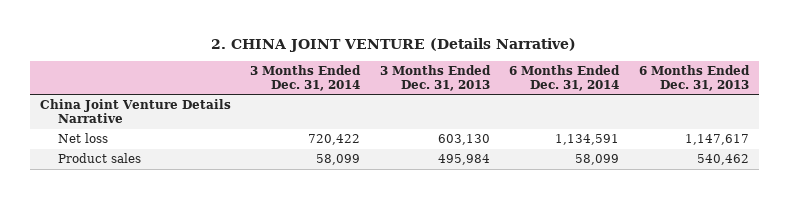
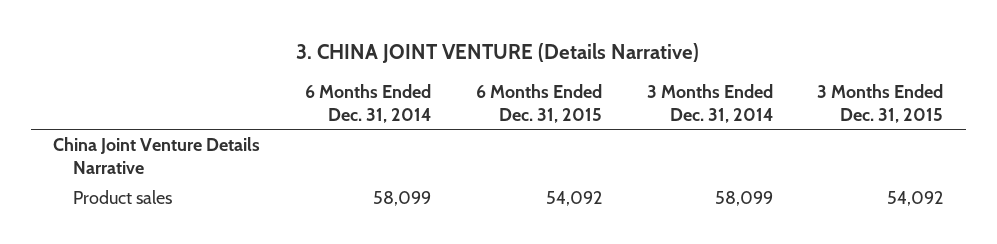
[211,37,577,52] 2. CHINA JOINT VENTURE (Details Narrative) -> [296,42,700,63] 3. CHINA JOINT VENTURE (Details Narrative)
[379,64,491,91] 3 Months Ended Dec. 31, 2013 -> none
[638,64,750,91] 6 Months Ended Dec. 31, 2013 -> none
none -> [475,83,602,123] 6 Months Ended Dec. 31, 2015
none -> [817,83,944,123] 3 Months Ended Dec. 31, 2015
[58,133,109,144] Net loss -> none

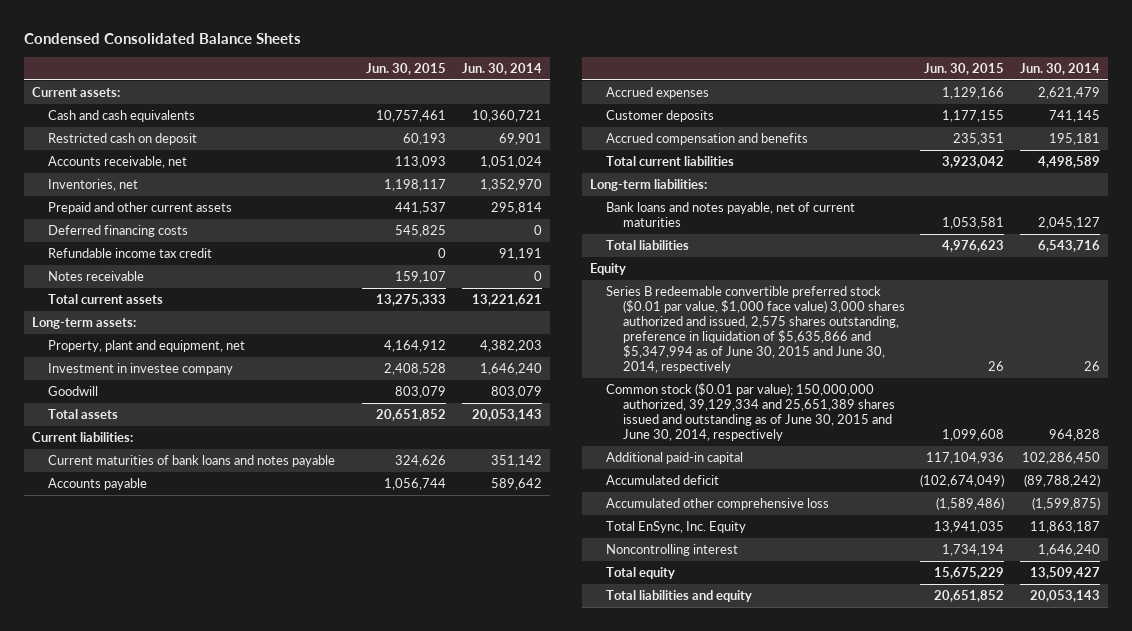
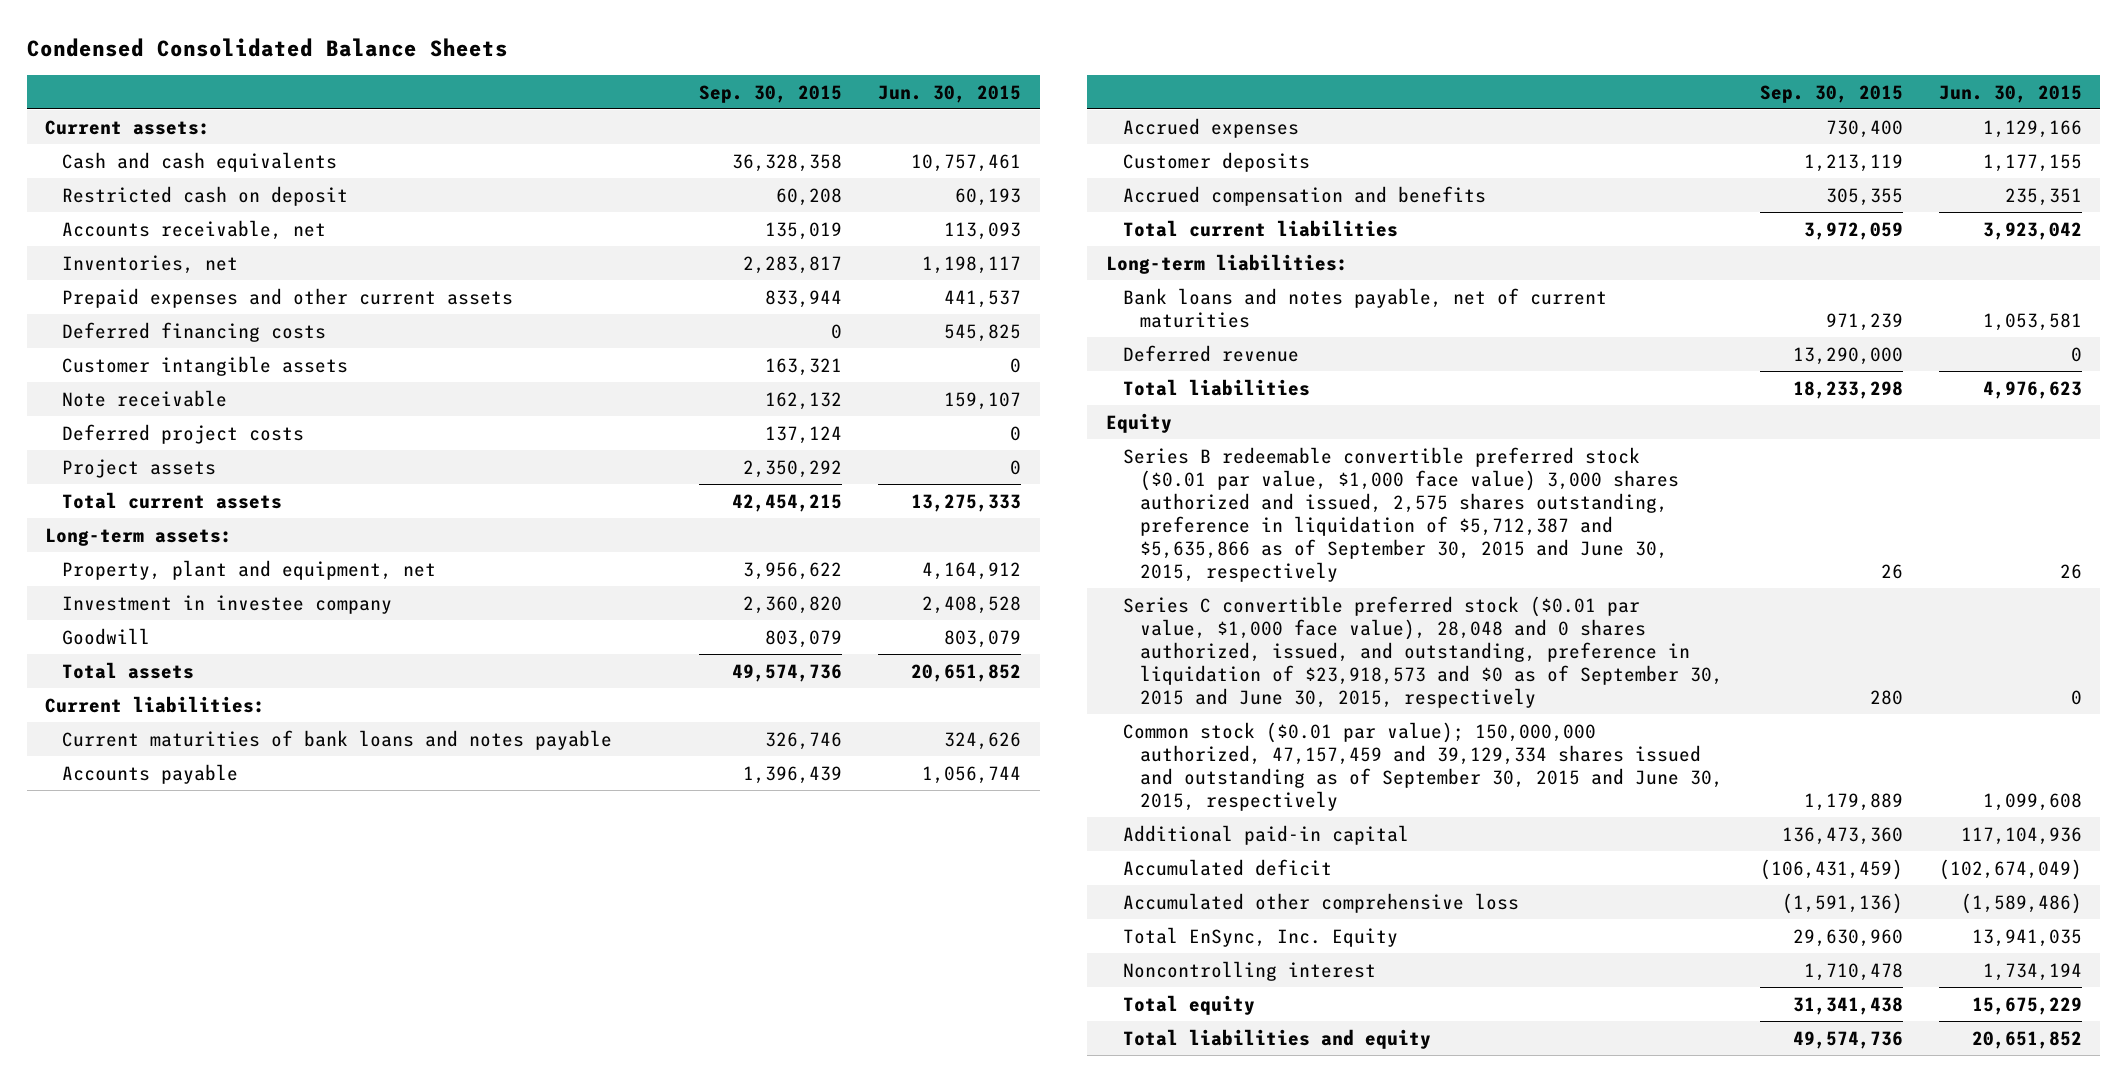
[461,62,542,75] Jun. 30, 2014 -> none
none -> [699,84,843,103] Sep. 30, 2015
[48,202,233,215] Prepaid and other current assets -> [62,287,514,308] Prepaid expenses and other current assets
[48,248,213,259] Refundable income tax credit -> none
none -> [62,355,349,376] Customer intangible assets
[48,271,145,282] Notes receivable -> [62,389,228,407] Note receivable
none -> [62,423,305,444] Deferred project costs
none -> [62,458,217,478] Project assets
none -> [1122,344,1299,362] Deferred revenue
[606,286,905,373] Series B redeemable convertible preferred stock ($0.01 par value, $1,000 face value) 3,000 shares authorized and issued, 2,575 shares outstanding, preference in liquidation of $5,635,866 and $5,347,994 as of June 30, 2015 and June 30, 2014, respectively -> [1122,446,1680,582] Series B redeemable convertible preferred stock ($0.01 par value, $1,000 face value) 3,000 shares authorized and issued, 2,575 shares outstanding, preference in liquidation of $5,712,387 and $5,635,866 as of September 30, 2015 and June 30, 2015, respectively
none -> [1122,595,1724,708] Series C convertible preferred stock ($0.01 par value, $1,000 face value), 28,048 and 0 shares authorized, issued, and outstanding, preference in liquidation of $23,918,573 and $0 as of September 30, 2015 and June 30, 2015, respectively
[606,383,895,441] Common stock ($0.01 par value); 150,000,000 authorized, 39,129,334 and 25,651,389 shares issued and outstanding as of June 30, 2015 and June 30, 2014, respectively -> [1122,721,1724,811] Common stock ($0.01 par value); 150,000,000 authorized, 47,157,459 and 39,129,334 shares issued and outstanding as of September 30, 2015 and June 30, 2015, respectively

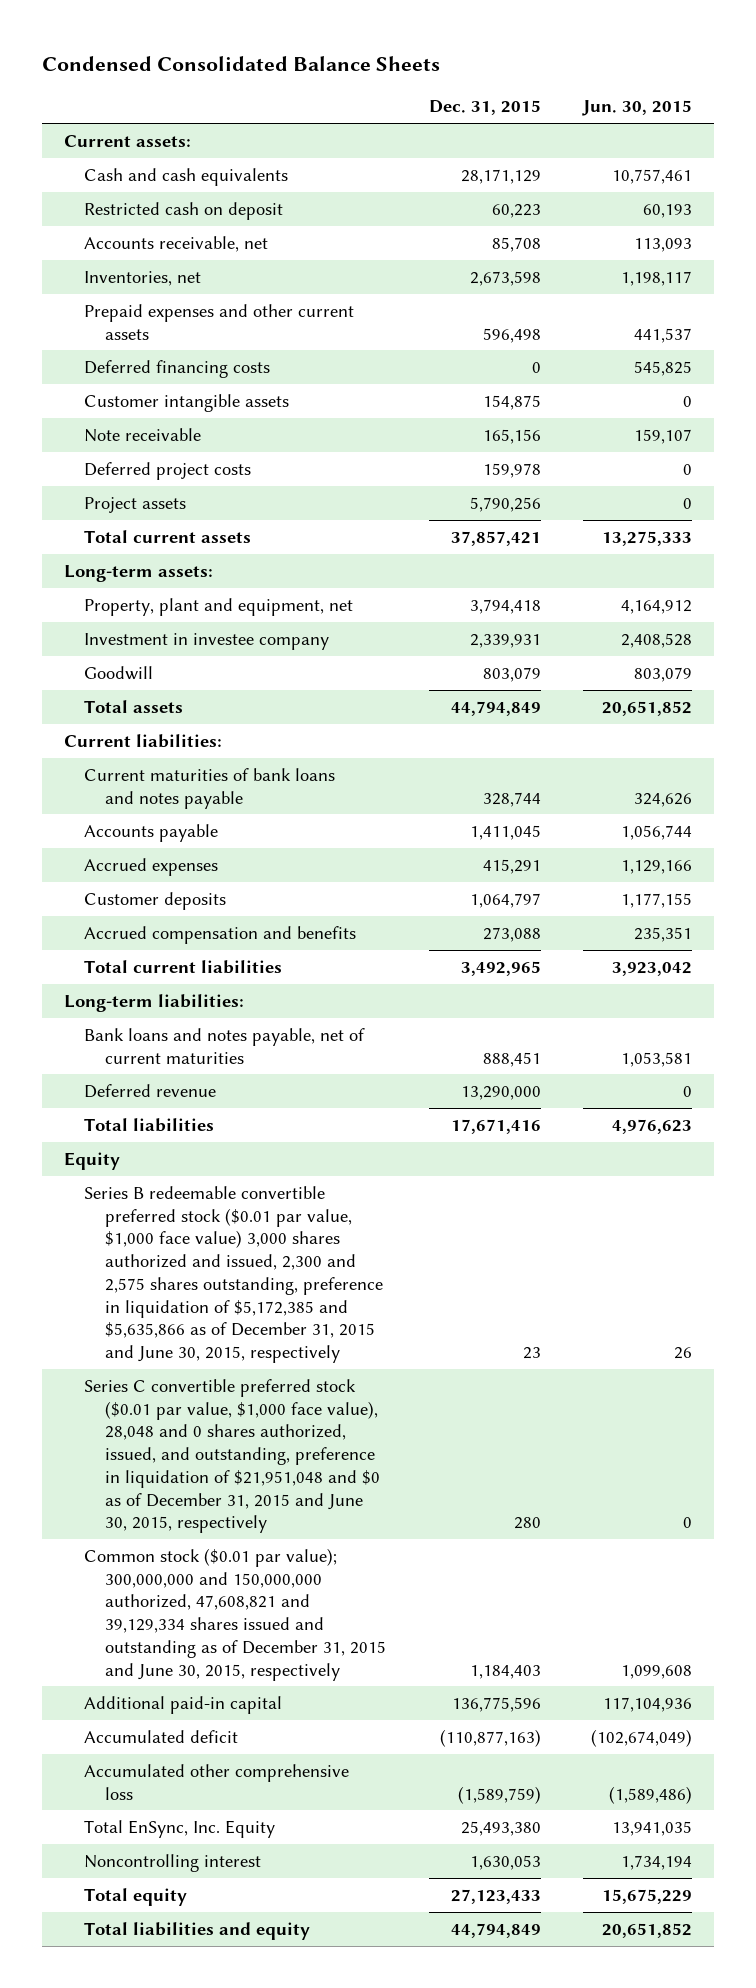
[699,84,843,103] Sep. 30, 2015 -> none
none -> [428,100,541,116] Dec. 31, 2015
[1122,446,1680,582] Series B redeemable convertible preferred stock ($0.01 par value, $1,000 face value) 3,000 shares authorized and issued, 2,575 shares outstanding, preference in liquidation of $5,712,387 and $5,635,866 as of September 30, 2015 and June 30, 2015, respectively -> [84,1185,384,1364] Series B redeemable convertible preferred stock ($0.01 par value, $1,000 face value) 3,000 shares authorized and issued, 2,300 and 2,575 shares outstanding, preference in liquidation of $5,172,385 and $5,635,866 as of December 31, 2015 and June 30, 2015, respectively
[1122,595,1724,708] Series C convertible preferred stock ($0.01 par value, $1,000 face value), 28,048 and 0 shares authorized, issued, and outstanding, preference in liquidation of $23,918,573 and $0 as of September 30, 2015 and June 30, 2015, respectively -> [84,1378,381,1534] Series C convertible preferred stock ($0.01 par value, $1,000 face value), 28,048 and 0 shares authorized, issued, and outstanding, preference in liquidation of $21,951,048 and $0 as of December 31, 2015 and June 30, 2015, respectively
[1122,721,1724,811] Common stock ($0.01 par value); 150,000,000 authorized, 47,157,459 and 39,129,334 shares issued and outstanding as of September 30, 2015 and June 30, 2015, respectively -> [84,1547,387,1681] Common stock ($0.01 par value); 300,000,000 and 150,000,000 authorized, 47,608,821 and 39,129,334 shares issued and outstanding as of December 31, 2015 and June 30, 2015, respectively

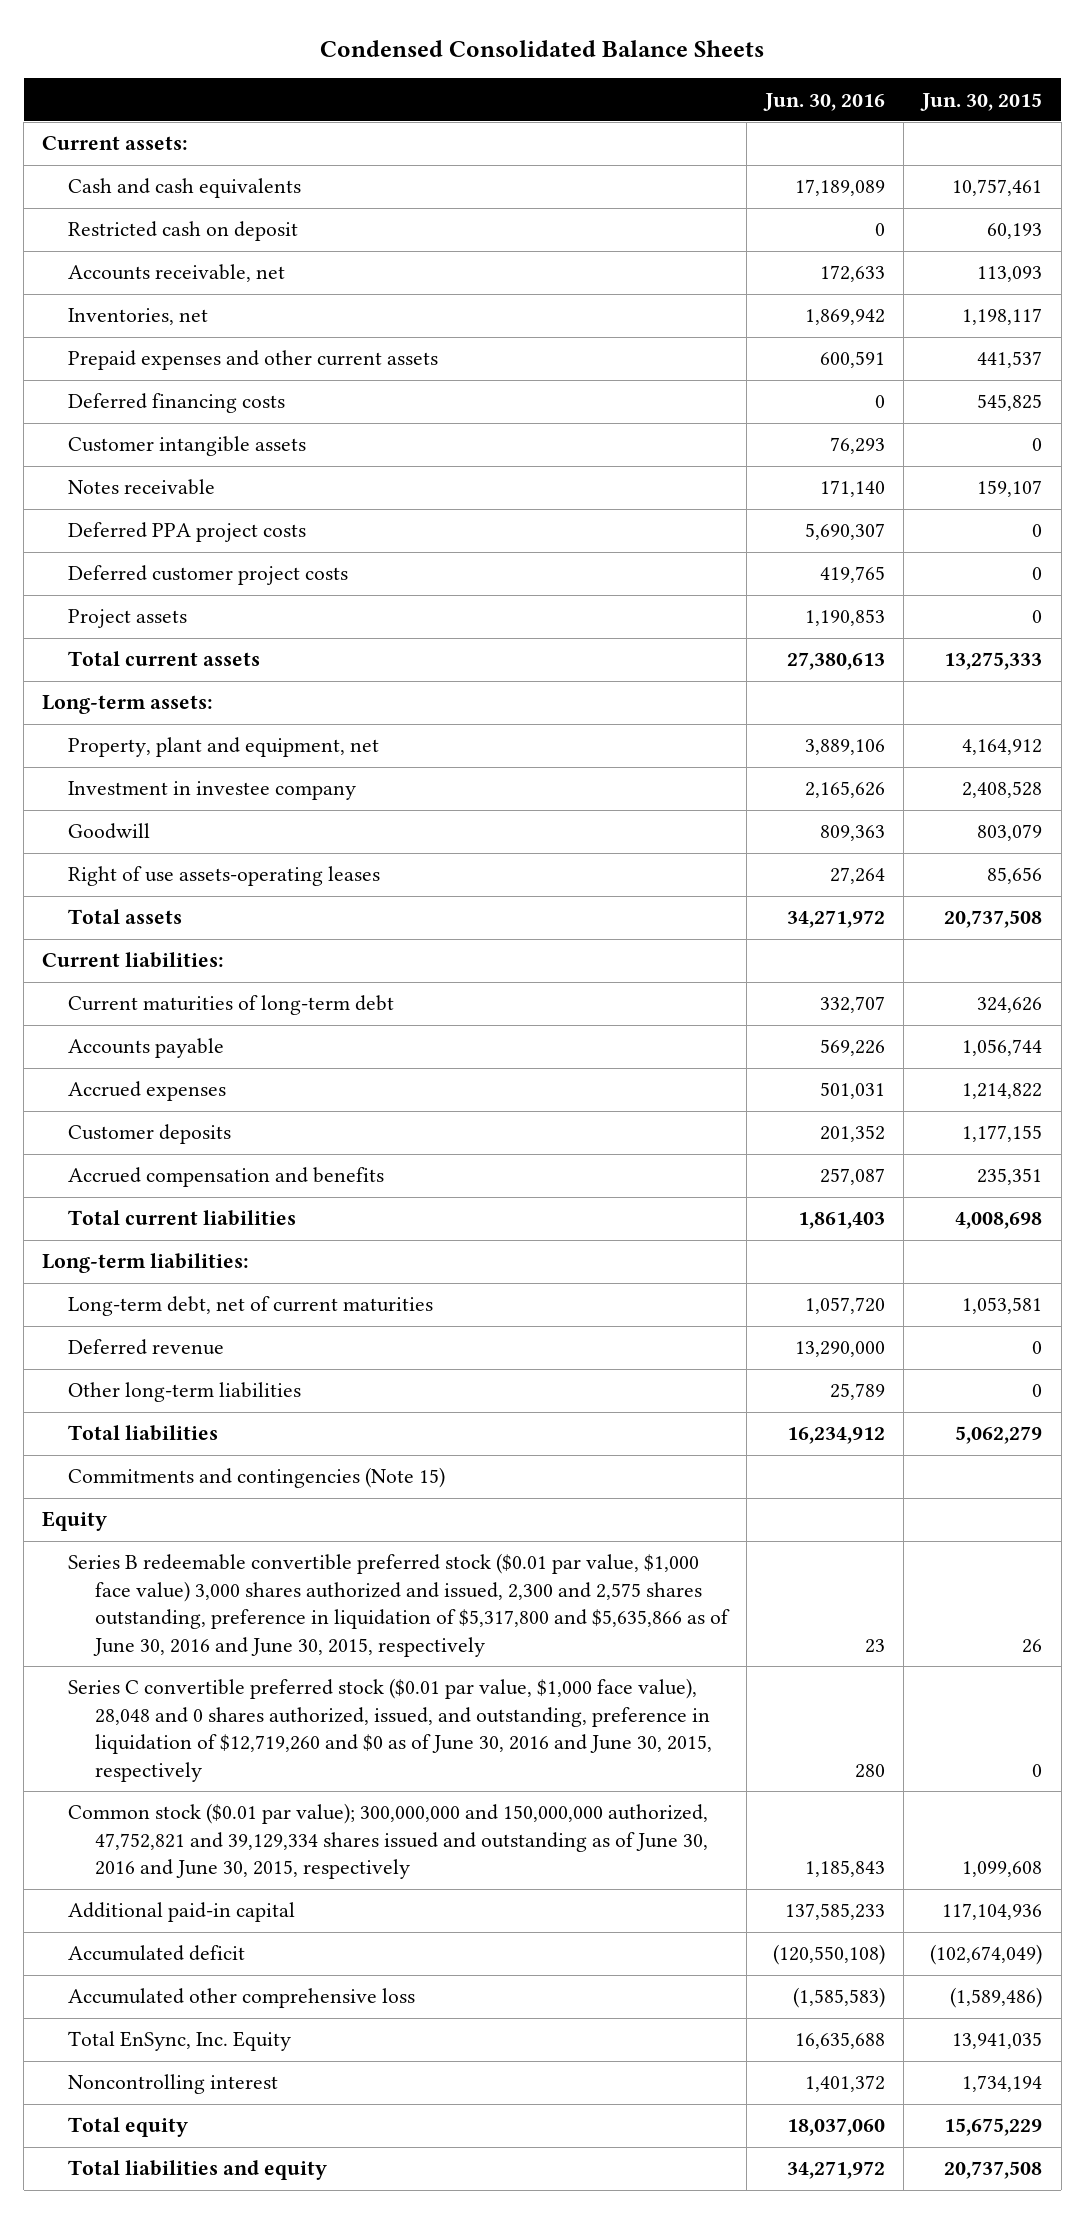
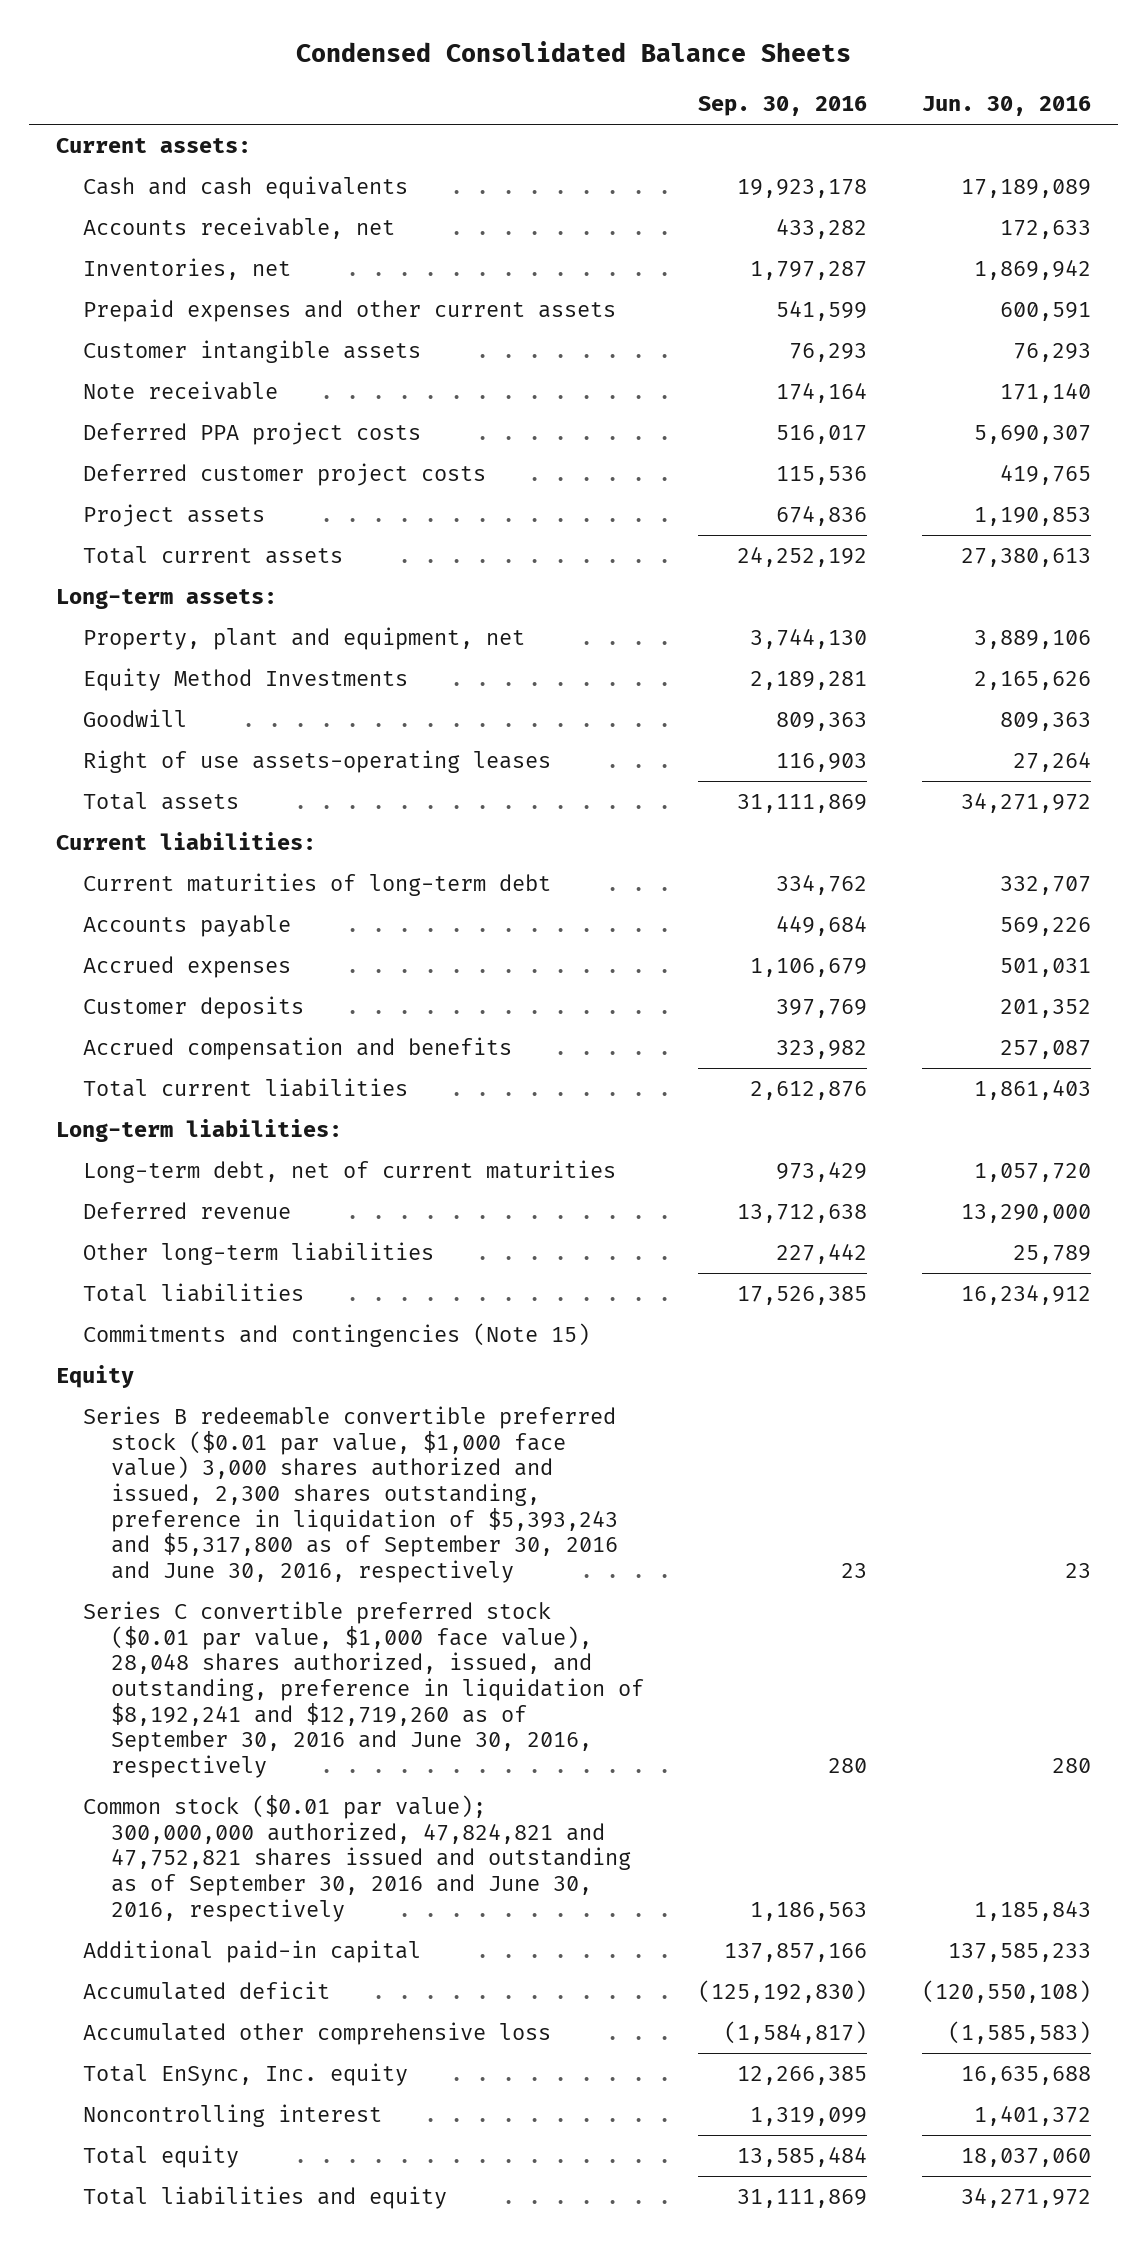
[920,92,1043,111] Jun. 30, 2015 -> none
none -> [698,96,868,117] Sep. 30, 2016
[68,221,299,242] Restricted cash on deposit -> none
[68,393,286,414] Deferred financing costs -> none
[68,479,216,496] Notes receivable -> [83,380,279,400] Note receivable
[68,781,357,801] Investment in investee company -> [83,667,409,691] Equity Method Investments
[68,1553,730,1657] Series B redeemable convertible preferred stock ($0.01 par value, $1,000 face value) 3,000 shares authorized and issued, 2,300 and 2,575 shares outstanding, preference in liquidation of $5,317,800 and $5,635,866 as of June 30, 2016 and June 30, 2015, respectively -> [83,1405,618,1584] Series B redeemable convertible preferred stock ($0.01 par value, $1,000 face value) 3,000 shares authorized and issued, 2,300 shares outstanding, preference in liquidation of $5,393,243 and $5,317,800 as of September 30, 2016 and June 30, 2016, respectively
[68,1678,712,1782] Series C convertible preferred stock ($0.01 par value, $1,000 face value), 28,048 and 0 shares authorized, issued, and outstanding, preference in liquidation of $12,719,260 and $0 as of June 30, 2016 and June 30, 2015, respectively -> [83,1600,644,1779] Series C convertible preferred stock ($0.01 par value, $1,000 face value), 28,048 shares authorized, issued, and outstanding, preference in liquidation of $8,192,241 and $12,719,260 as of September 30, 2016 and June 30, 2016, respectively
[68,1803,709,1880] Common stock ($0.01 par value); 300,000,000 and 150,000,000 authorized, 47,752,821 and 39,129,334 shares issued and outstanding as of June 30, 2016 and June 30, 2015, respectively -> [83,1794,631,1922] Common stock ($0.01 par value); 300,000,000 authorized, 47,824,821 and 47,752,821 shares issued and outstanding as of September 30, 2016 and June 30, 2016, respectively
[68,2031,292,2052] Total EnSync, Inc. Equity -> [83,2062,409,2086] Total EnSync, Inc. equity

